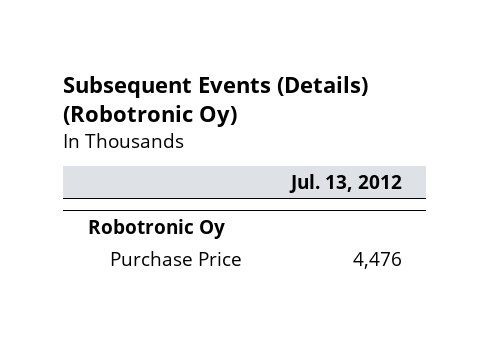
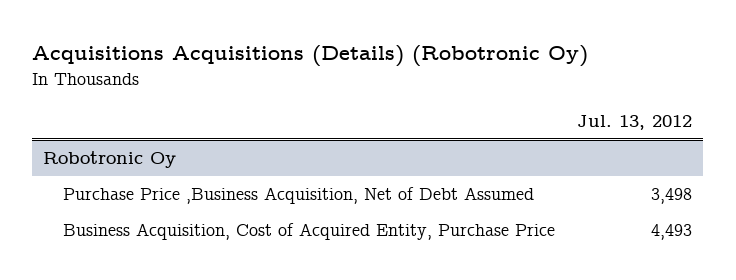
[63,75,369,128] Subsequent Events (Details) (Robotronic Oy) -> [32,45,589,68] Acquisitions Acquisitions (Details) (Robotronic Oy)
none -> [63,187,535,205] Purchase Price ,Business Acquisition, Net of Debt Assumed
[110,250,243,266] Purchase Price -> [63,223,556,241] Business Acquisition, Cost of Acquired Entity, Purchase Price
[353,251,403,269] 4,476 -> [651,224,693,241] 4,493

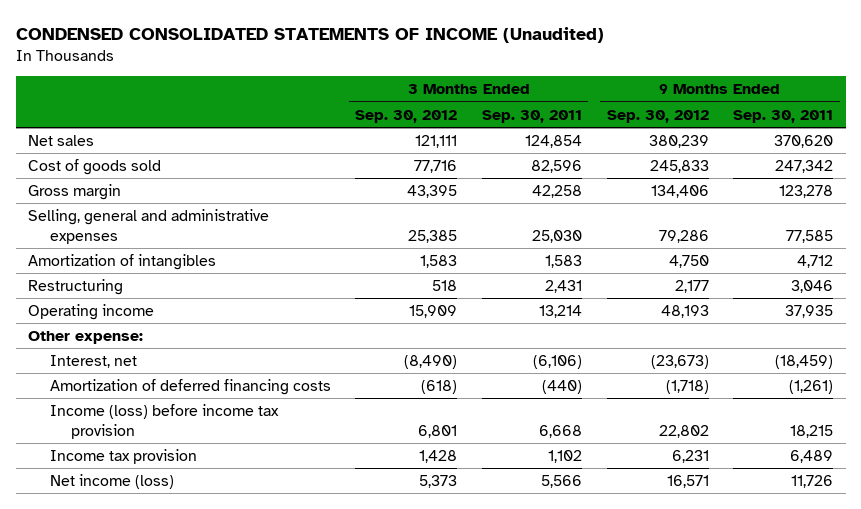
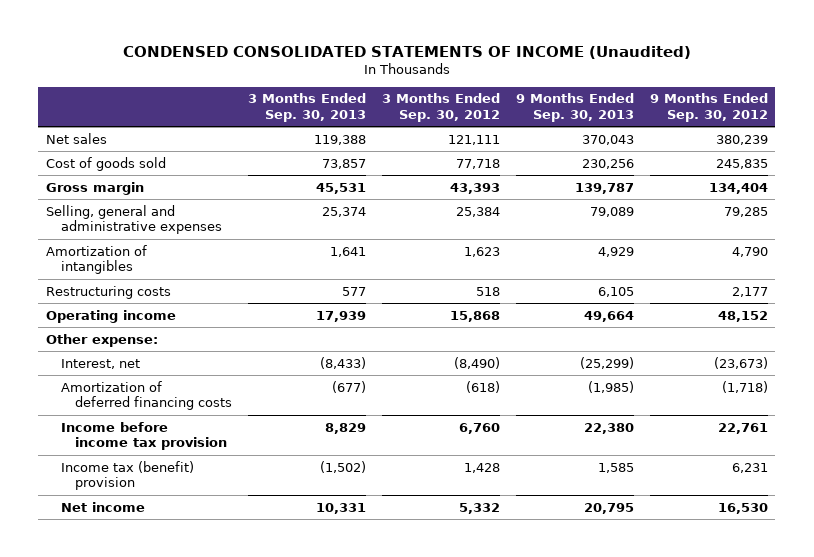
[481,109,582,123] Sep. 30, 2011 -> none
[733,109,834,123] Sep. 30, 2011 -> none
none -> [248,93,367,122] 3 Months Ended Sep. 30, 2013
none -> [515,93,634,122] 9 Months Ended Sep. 30, 2013
[414,160,458,174] 77,716 -> [455,158,500,169] 77,718
[649,160,709,174] 245,833 -> [715,158,768,169] 245,835
[407,185,458,199] 43,395 -> [449,182,500,194] 43,393
[650,185,709,199] 134,406 -> [708,182,768,194] 134,404
[408,229,458,243] 25,385 -> [455,206,500,217] 25,384
[658,229,709,243] 79,286 -> [723,206,768,217] 79,285
[420,255,458,269] 1,583 -> [463,246,500,257] 1,623
[668,255,709,269] 4,750 -> [731,246,768,257] 4,790
[28,279,124,296] Restructuring -> [46,285,172,299] Restructuring costs
[409,305,458,319] 15,909 -> [449,310,500,322] 15,868
[660,305,709,319] 48,193 -> [717,310,768,322] 48,152
[49,404,279,439] Income (loss) before income tax provision -> [60,421,228,451] Income before income tax provision
[418,424,458,438] 6,801 -> [458,422,500,434] 6,760
[658,424,709,438] 22,802 -> [717,422,768,434] 22,761
[49,449,197,465] Income tax provision -> [60,460,194,491] Income tax (benefit) provision
[49,474,174,490] Net income (loss) -> [60,501,145,512] Net income
[419,475,458,489] 5,373 -> [458,502,500,514] 5,332
[666,475,709,489] 16,571 -> [717,502,768,514] 16,530

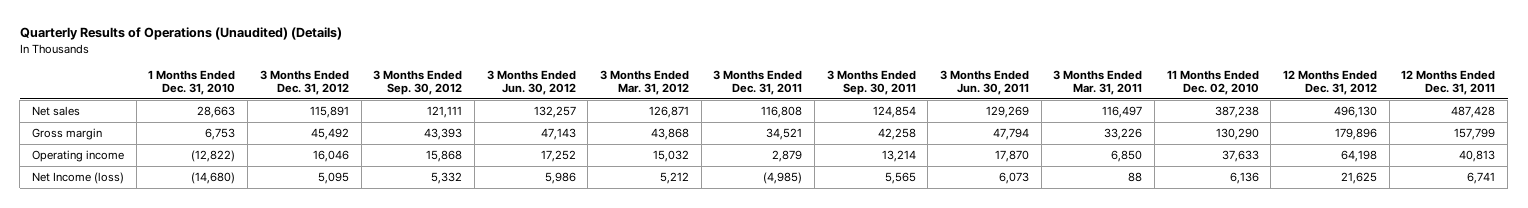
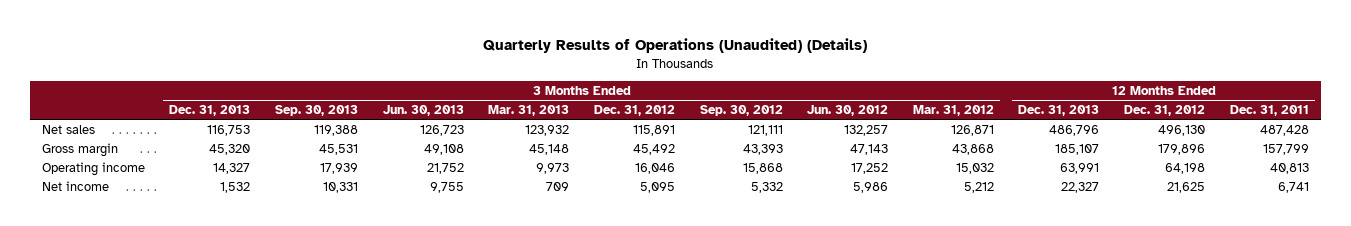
[148,69,236,95] 1 Months Ended Dec. 31, 2010 -> none
[713,69,803,95] 3 Months Ended Dec. 31, 2011 -> none
[826,69,916,95] 3 Months Ended Sep. 30, 2011 -> none
[939,69,1029,95] 3 Months Ended Jun. 30, 2011 -> none
[1053,69,1143,95] 3 Months Ended Mar. 31, 2011 -> none
[1166,69,1259,95] 11 Months Ended Dec. 02, 2010 -> none
none -> [169,105,251,117] Dec. 31, 2013
none -> [275,105,359,117] Sep. 30, 2013
none -> [382,105,464,117] Jun. 30, 2013
none -> [488,105,570,117] Mar. 31, 2013
none -> [1018,105,1100,117] Dec. 31, 2013
[32,171,125,184] Net Income (loss) -> [41,181,109,192] Net income

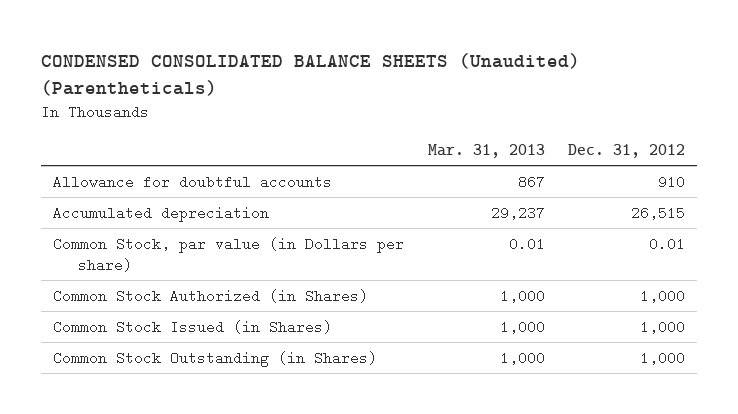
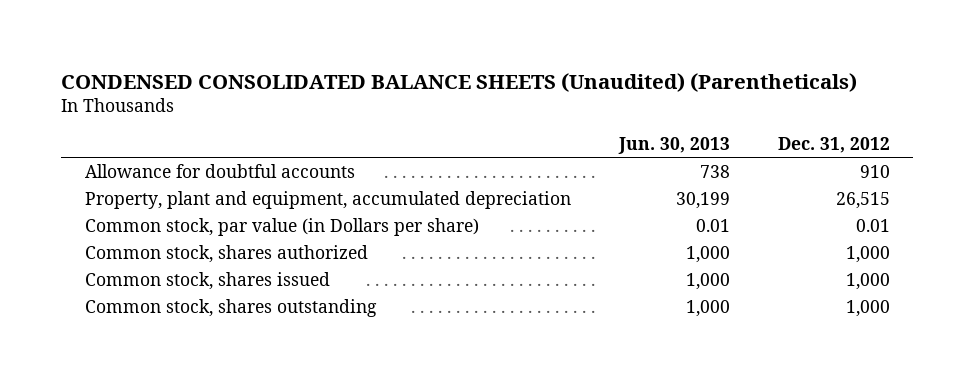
[427,143,545,158] Mar. 31, 2013 -> none
none -> [617,137,730,155] Jun. 30, 2013
[52,205,269,222] Accumulated depreciation -> [84,190,571,209] Property, plant and equipment, accumulated depreciation
[52,236,404,272] Common Stock, par value (in Dollars per share) -> [84,217,479,236] Common stock, par value (in Dollars per share)
[52,288,368,303] Common Stock Authorized (in Shares) -> [84,244,368,263] Common stock, shares authorized
[52,319,332,334] Common Stock Issued (in Shares) -> [84,271,330,290] Common stock, shares issued
[52,350,377,367] Common Stock Outstanding (in Shares) -> [84,298,377,317] Common stock, shares outstanding

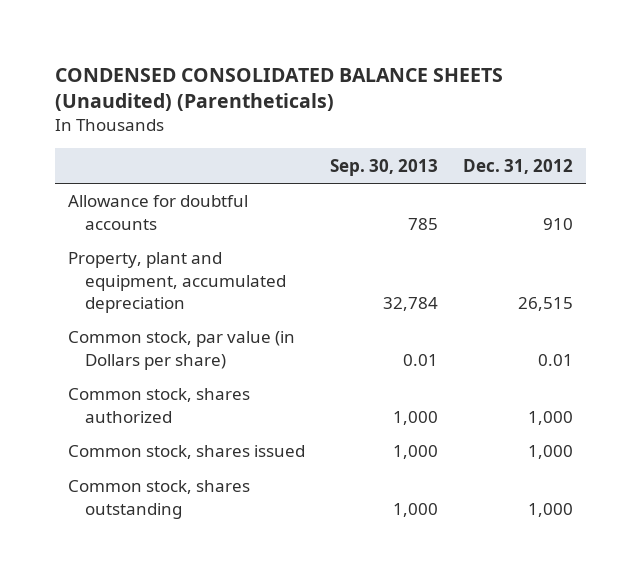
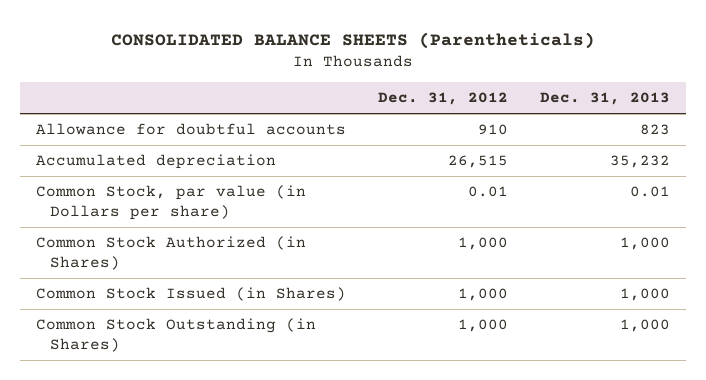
[54,67,503,112] CONDENSED CONSOLIDATED BALANCE SHEETS (Unaudited) (Parentheticals) -> [110,31,595,49] CONSOLIDATED BALANCE SHEETS (Parentheticals)
[329,158,438,176] Sep. 30, 2013 -> none
none -> [539,92,670,106] Dec. 31, 2013
[67,252,286,313] Property, plant and equipment, accumulated depreciation -> [36,154,277,170] Accumulated depreciation
[67,331,295,370] Common stock, par value (in Dollars per share) -> [36,185,307,220] Common Stock, par value (in Dollars per share)
[67,388,250,423] Common stock, shares authorized -> [36,236,307,270] Common Stock Authorized (in Shares)
[67,445,305,460] Common stock, shares issued -> [36,287,347,302] Common Stock Issued (in Shares)
[67,480,250,519] Common stock, shares outstanding -> [36,318,317,352] Common Stock Outstanding (in Shares)

